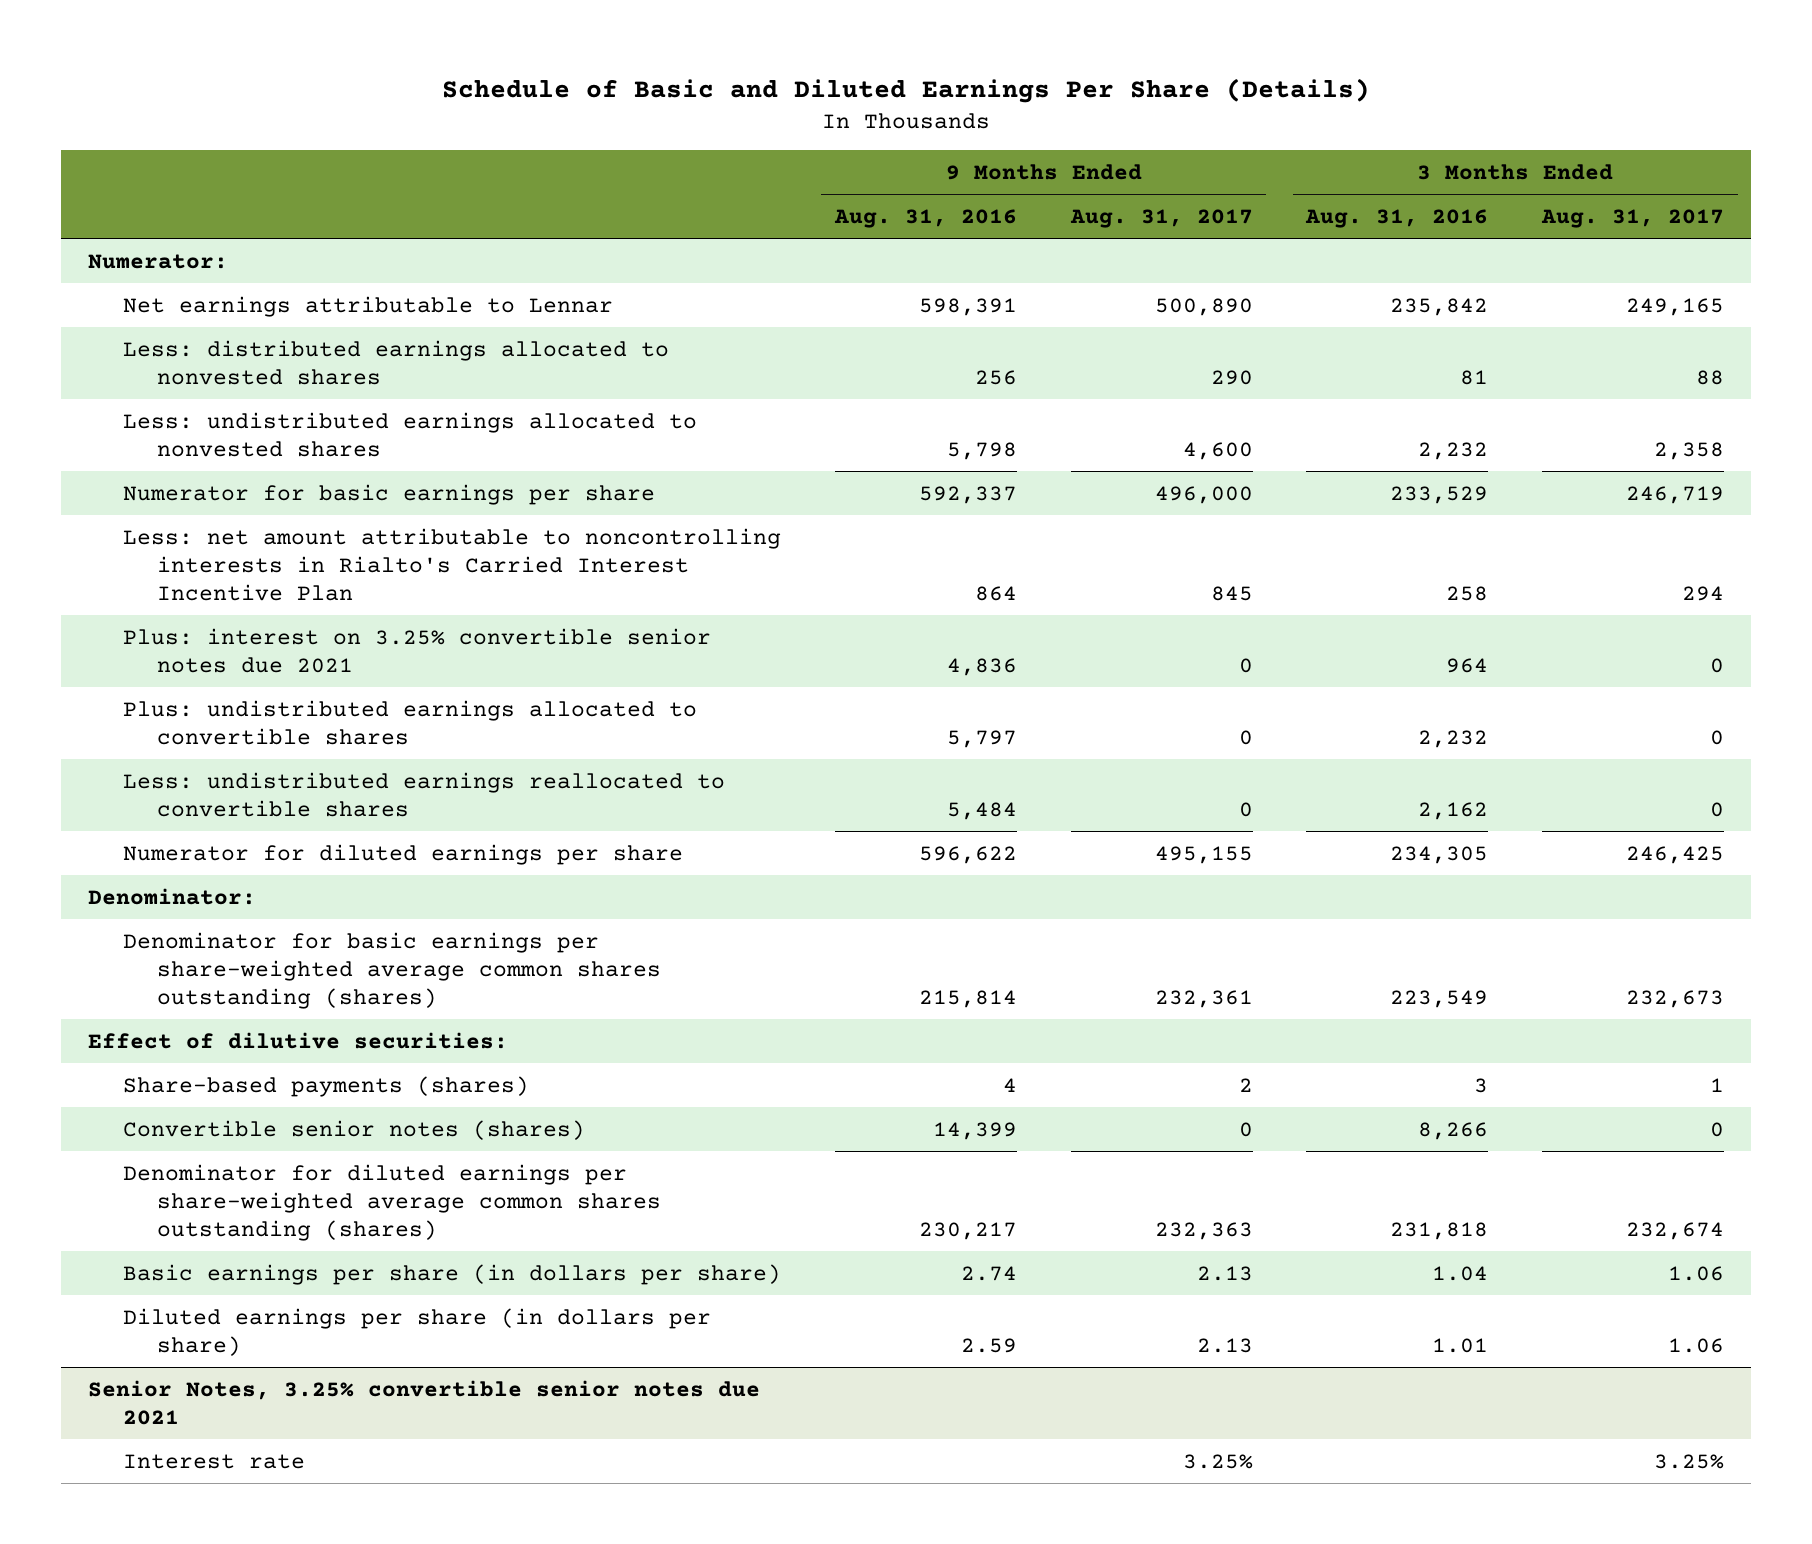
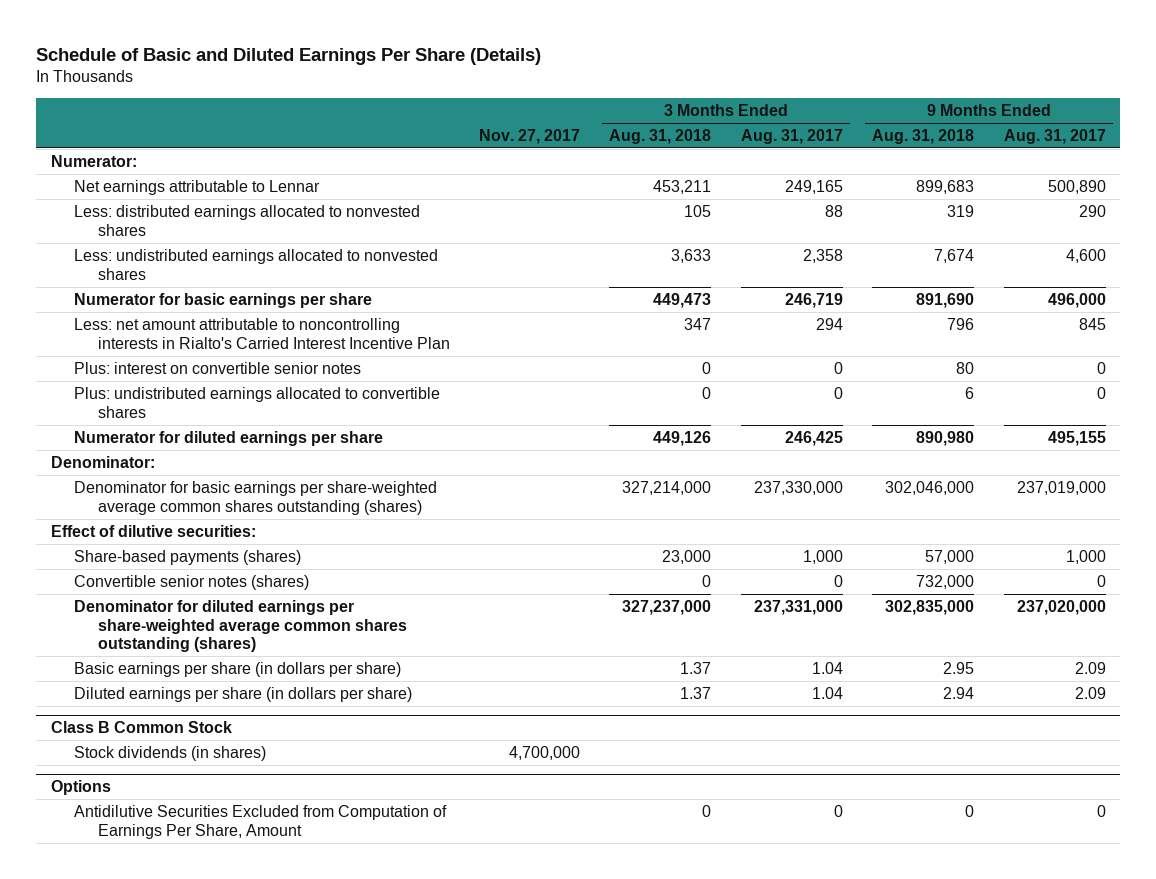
[833,208,1017,228] Aug. 31, 2016 -> none
[1305,208,1489,228] Aug. 31, 2016 -> none
none -> [479,129,581,145] Nov. 27, 2017
none -> [609,129,712,145] Aug. 31, 2018
none -> [872,129,975,145] Aug. 31, 2018
[122,627,711,673] Plus: interest on 3.25% convertible senior notes due 2021 -> [74,361,362,374] Plus: interest on convertible senior notes
[122,771,725,817] Less: undistributed earnings reallocated to convertible shares -> none
[1154,990,1253,1009] 232,361 -> [1016,480,1106,495] 237,019,000
[1626,990,1725,1009] 232,673 -> [753,480,843,495] 237,330,000
[1238,1077,1253,1092] 2 -> [1065,549,1106,564] 1,000
[1710,1077,1725,1092] 1 -> [802,549,843,564] 1,000
[88,1379,761,1425] Senior Notes, 3.25% convertible senior notes due 2021 -> none
[122,1453,305,1469] Interest rate -> none
[1154,1222,1253,1241] 232,363 -> [1016,599,1106,615] 237,020,000
[1626,1222,1725,1241] 232,674 -> [753,599,843,615] 237,331,000
[1196,1265,1253,1281] 2.13 -> [1074,661,1106,674] 2.09
[1668,1265,1725,1281] 1.06 -> [811,661,843,674] 1.04
[1196,1337,1253,1353] 2.13 -> [1074,686,1106,699] 2.09
[1668,1337,1725,1353] 1.06 -> [811,686,843,699] 1.04
none -> [50,721,232,734] Class B Common Stock
none -> [74,745,267,761] Stock dividends (in shares)
none -> [50,780,111,796] Options
none -> [74,804,448,839] Antidilutive Securities Excluded from Computation of Earnings Per Share, Amount

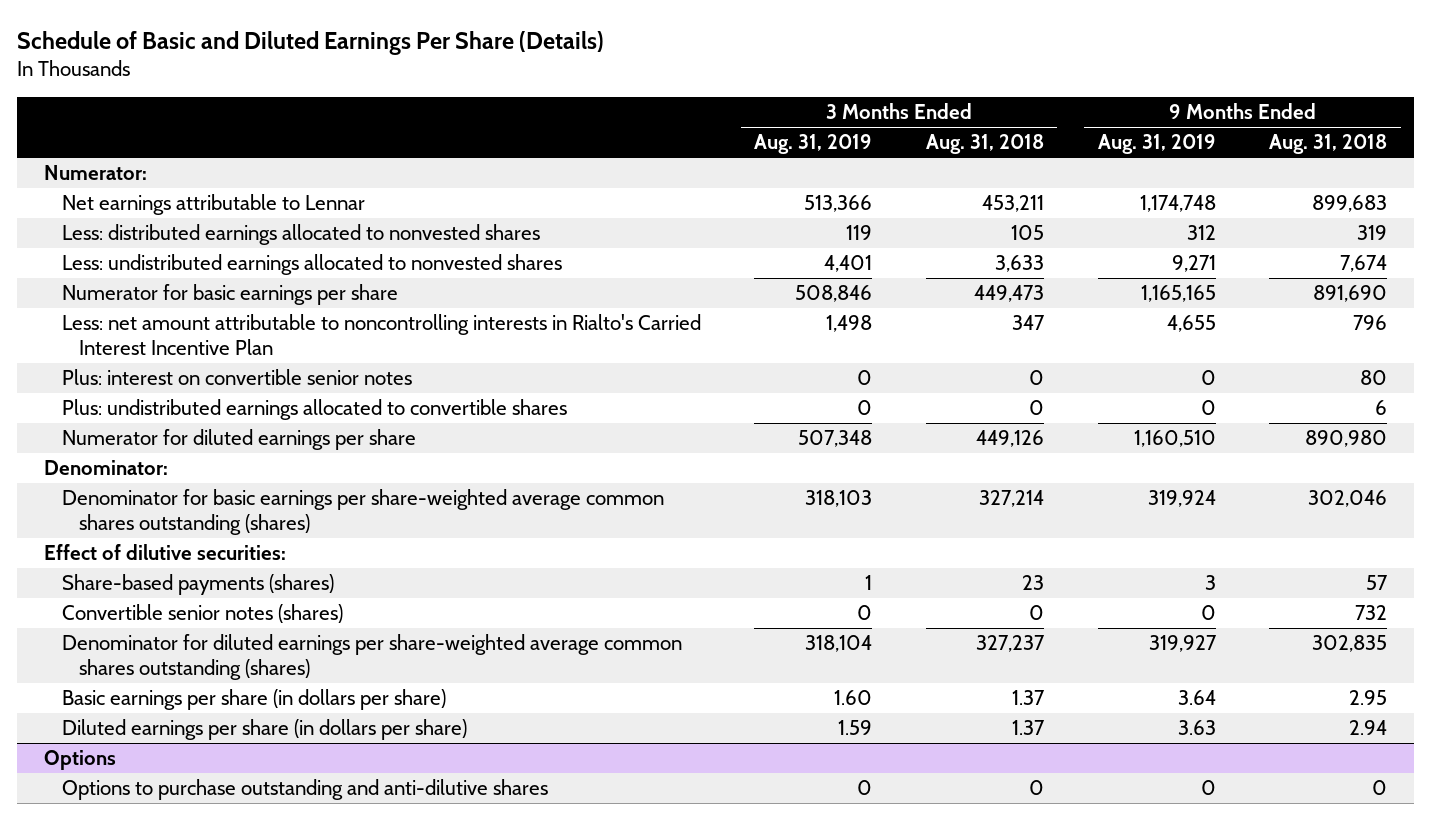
[479,129,581,145] Nov. 27, 2017 -> none
[740,129,843,145] Aug. 31, 2017 -> none
[1003,129,1106,145] Aug. 31, 2017 -> none
none -> [754,134,873,155] Aug. 31, 2019
none -> [1097,134,1216,155] Aug. 31, 2019
[622,480,712,495] 327,214,000 -> [978,490,1044,508] 327,214
[885,480,975,495] 302,046,000 -> [1308,490,1388,508] 302,046
[662,549,712,564] 23,000 -> [1021,575,1044,591] 23
[925,549,975,564] 57,000 -> [1366,575,1389,591] 57
[916,574,975,589] 732,000 -> [1355,605,1388,621] 732
[622,599,712,615] 327,237,000 -> [975,635,1045,653] 327,237
[885,599,975,615] 302,835,000 -> [1312,635,1388,653] 302,835
[50,721,232,734] Class B Common Stock -> none
[74,745,267,761] Stock dividends (in shares) -> none
[74,804,448,839] Antidilutive Securities Excluded from Computation of Earnings Per Share, Amount -> [61,779,548,801] Options to purchase outstanding and anti-dilutive shares

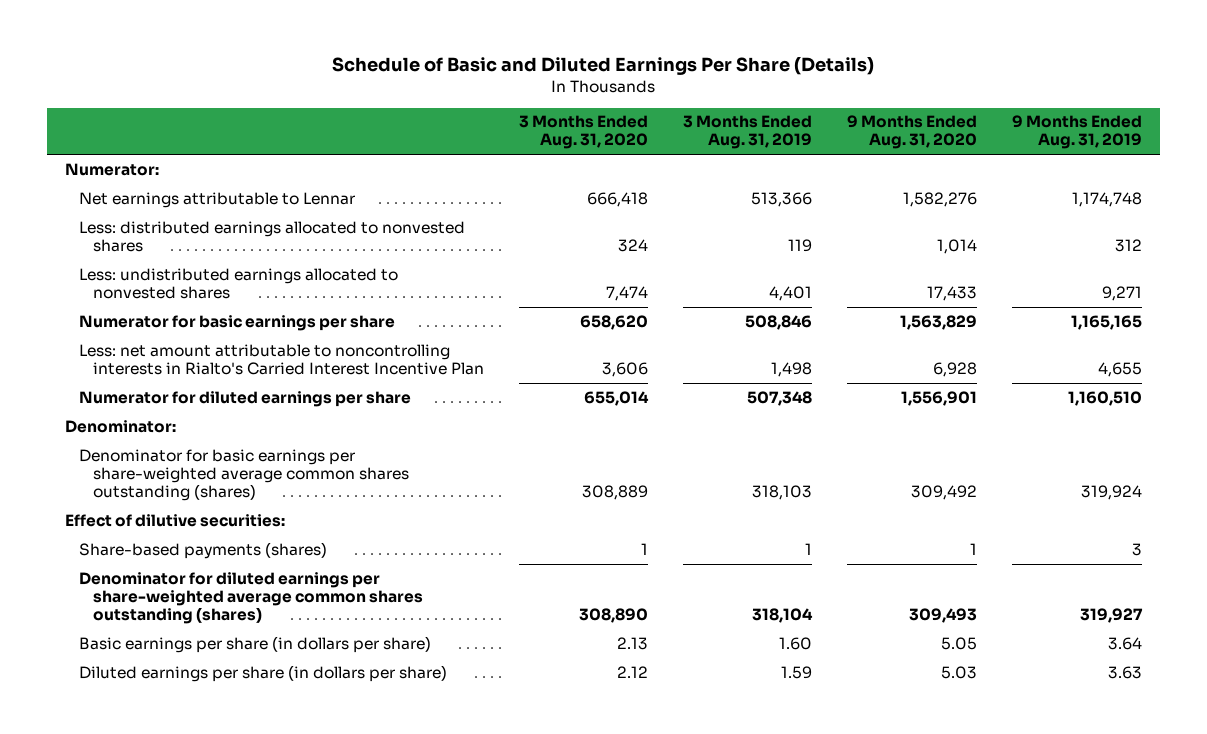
[925,134,1044,155] Aug. 31, 2018 -> none
[1269,134,1388,155] Aug. 31, 2018 -> none
none -> [519,115,649,150] 3 Months Ended Aug. 31, 2020
none -> [847,115,978,150] 9 Months Ended Aug. 31, 2020
[61,369,412,386] Plus: interest on convertible senior notes -> none
[61,399,567,421] Plus: undistributed earnings allocated to convertible shares -> none
[61,604,343,624] Convertible senior notes (shares) -> none
[44,750,117,771] Options -> none
[61,779,548,801] Options to purchase outstanding and anti-dilutive shares -> none

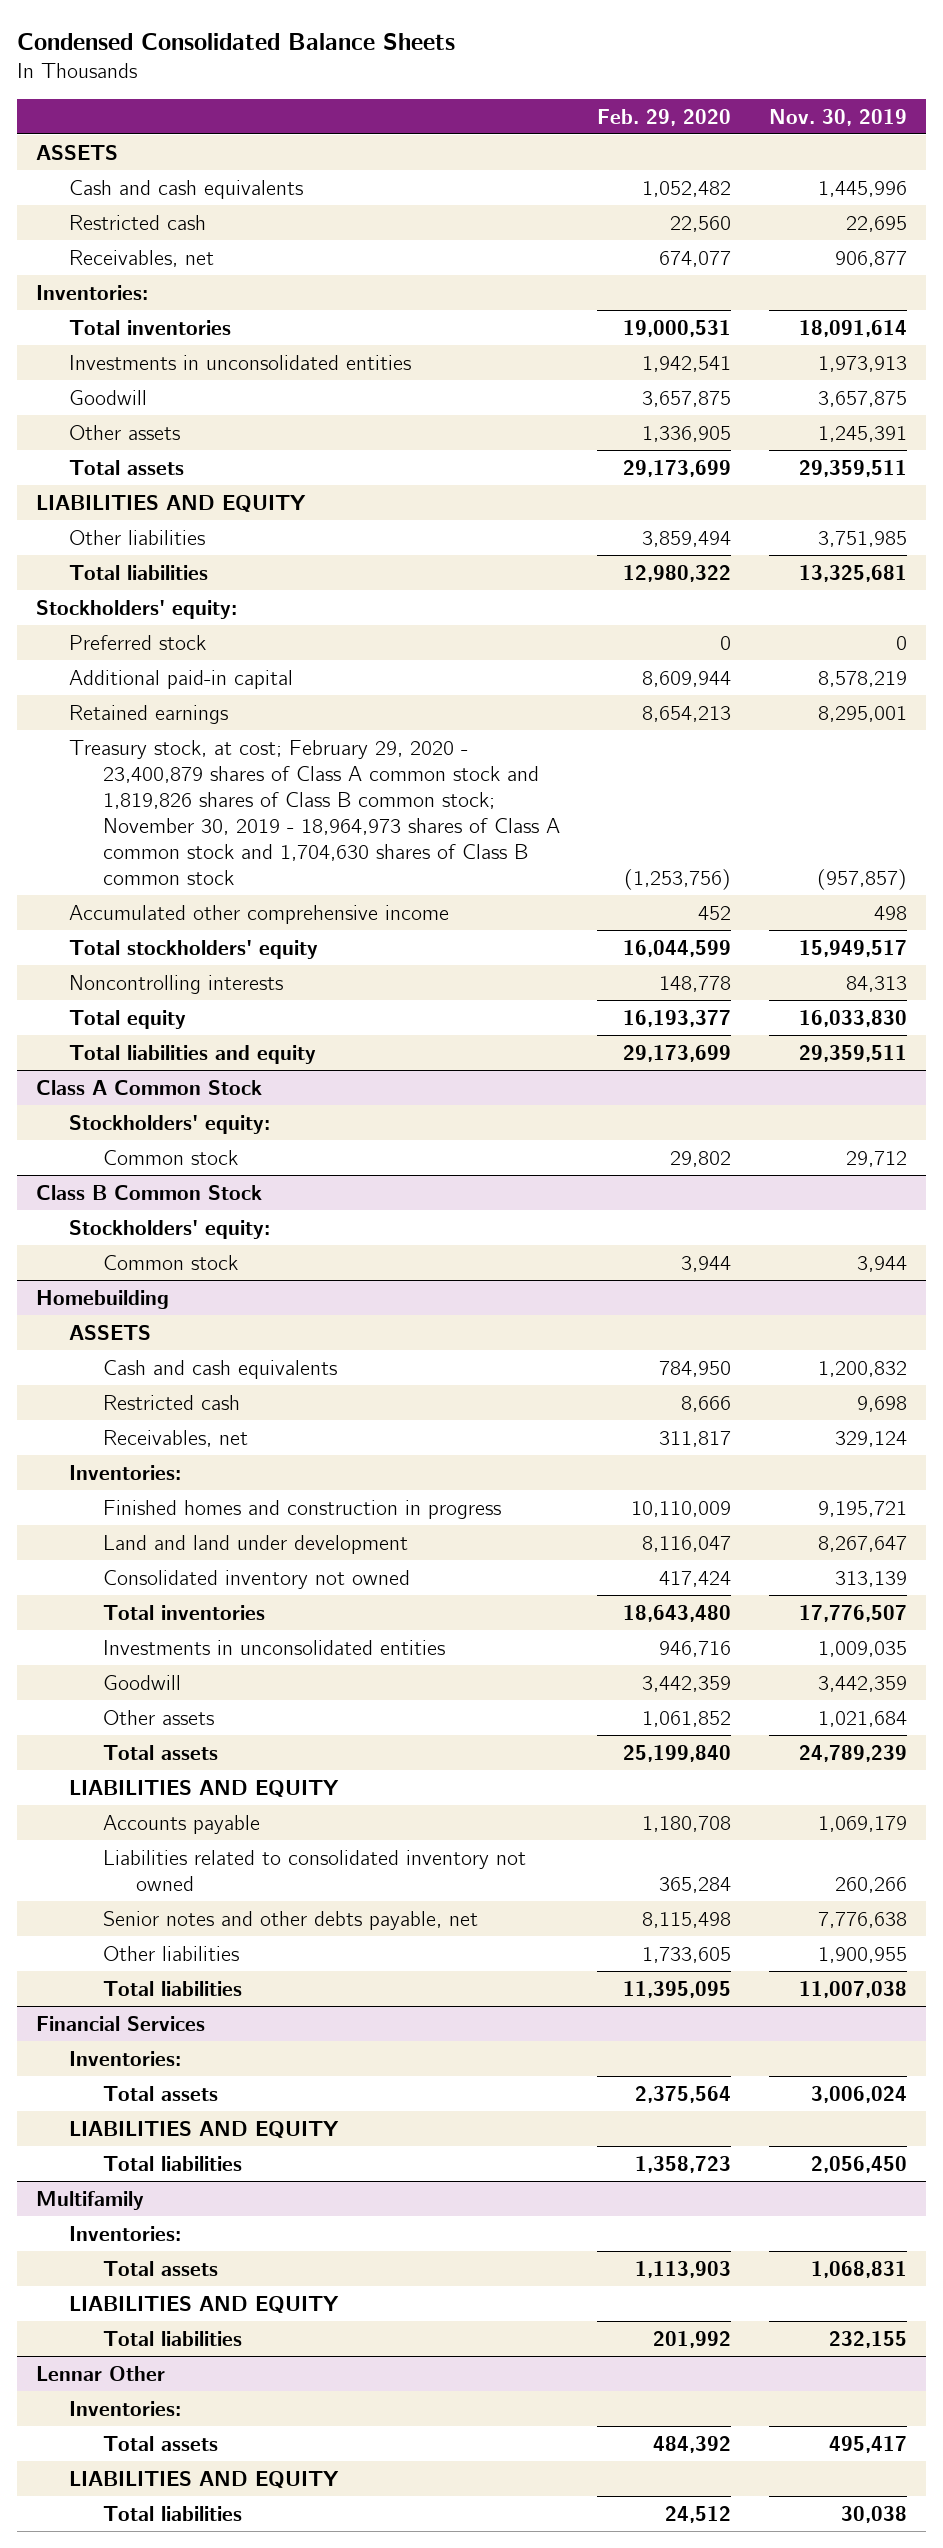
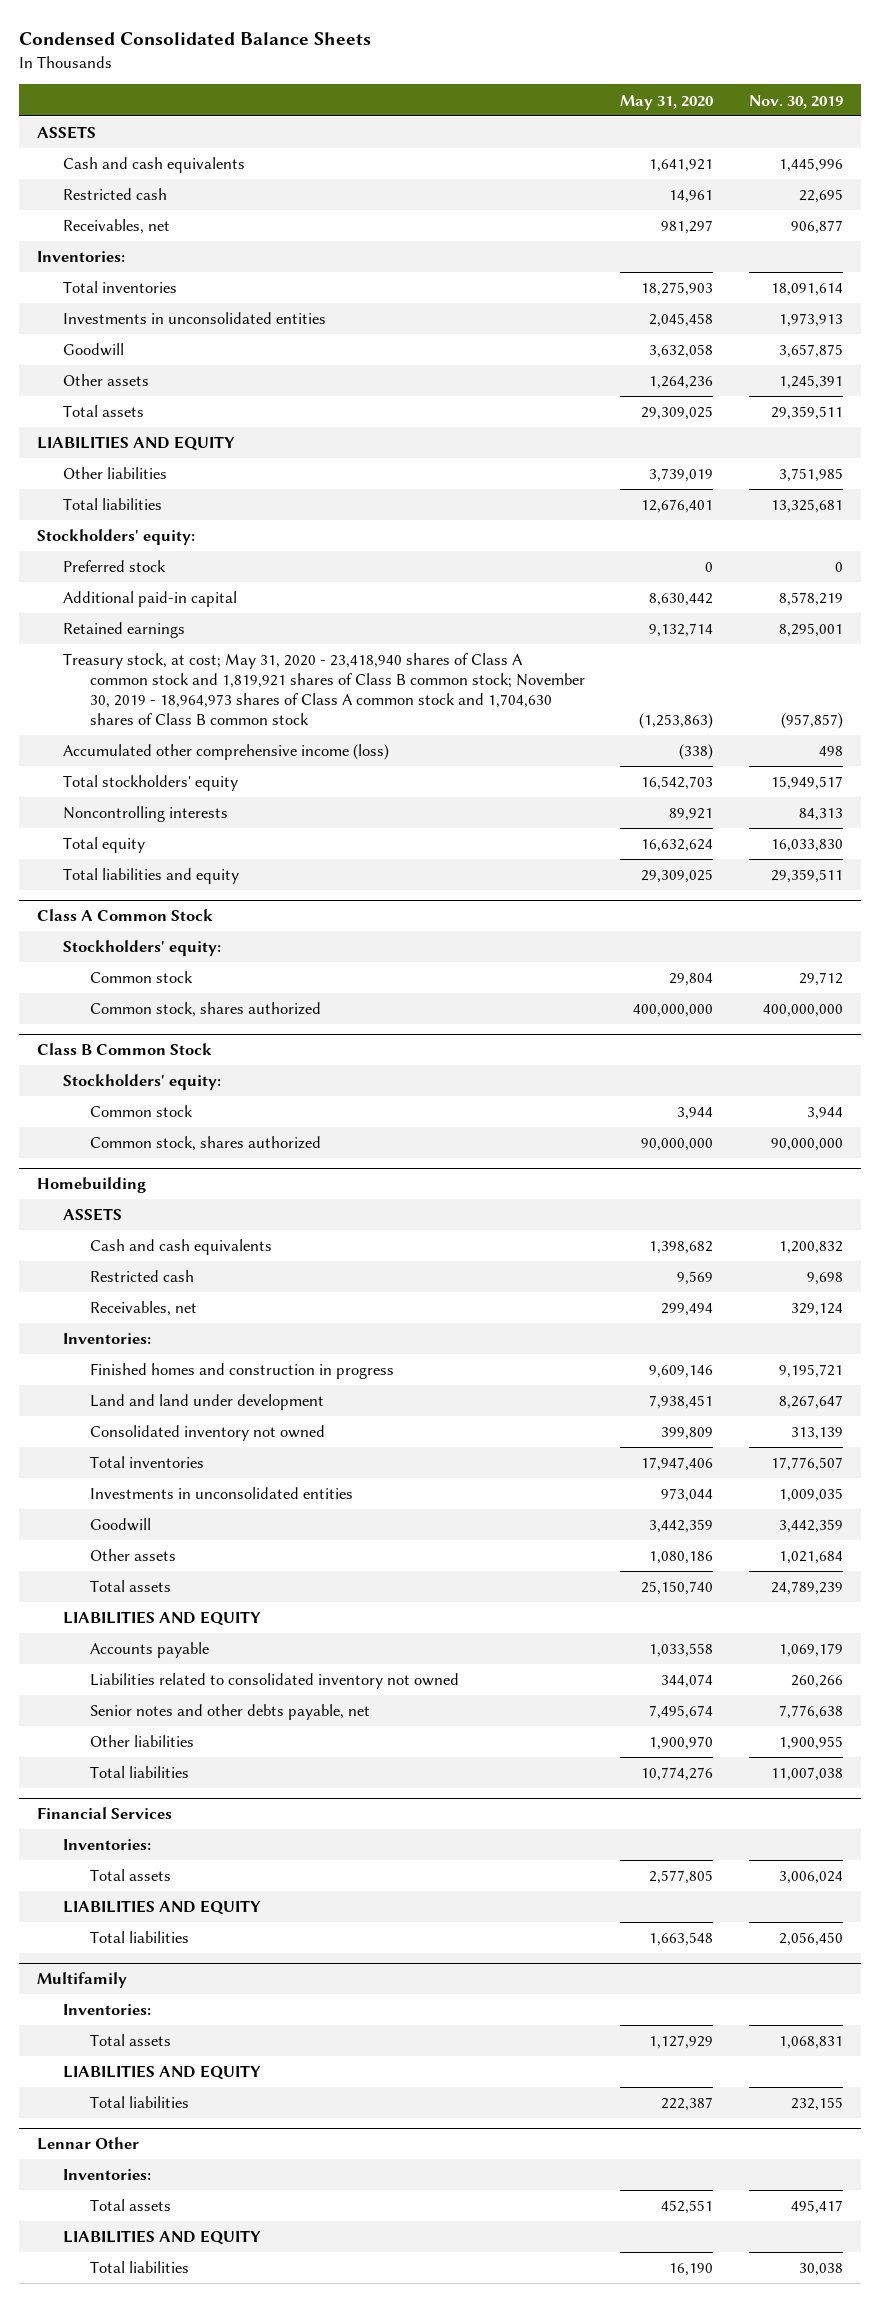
[597,108,732,126] Feb. 29, 2020 -> none
none -> [620,94,714,110] May 31, 2020
[69,739,560,885] Treasury stock, at cost; February 29, 2020 - 23,400,879 shares of Class A common stock and 1,819,826 shares of Class B common stock; November 30, 2019 - 18,964,973 shares of Class A common stock and 1,704,630 shares of Class B common stock -> [63,653,585,726] Treasury stock, at cost; May 31, 2020 - 23,418,940 shares of Class A common stock and 1,819,921 shares of Class B common stock; November 30, 2019 - 18,964,973 shares of Class A common stock and 1,704,630 shares of Class B common stock
[69,904,450,924] Accumulated other comprehensive income -> [63,744,390,761] Accumulated other comprehensive income (loss)
none -> [89,1002,321,1018] Common stock, shares authorized
none -> [89,1136,321,1152] Common stock, shares authorized

